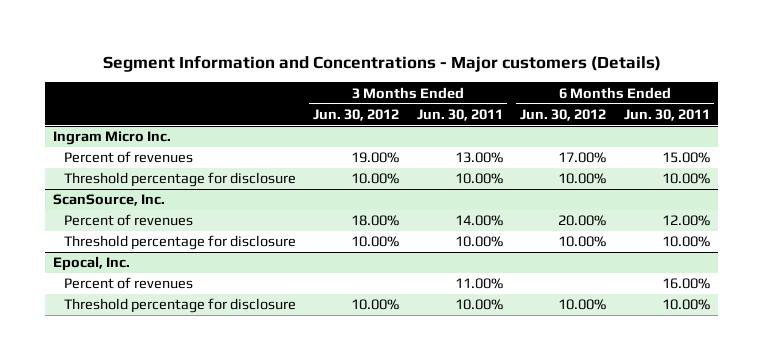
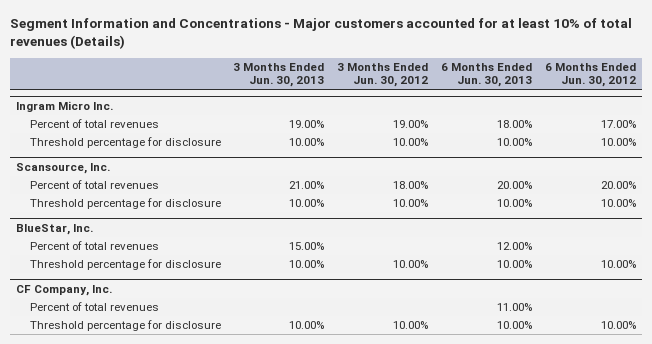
[102,54,661,72] Segment Information and Concentrations - Major customers (Details) -> [9,17,632,49] Segment Information and Concentrations - Major customers accounted for at least 10% of total revenues (Details)
[416,108,503,121] Jun. 30, 2011 -> none
[623,108,710,121] Jun. 30, 2011 -> none
none -> [233,62,325,88] 3 Months Ended Jun. 30, 2013
none -> [440,62,532,88] 6 Months Ended Jun. 30, 2013
[64,151,194,164] Percent of revenues -> [29,119,159,129] Percent of total revenues
[53,194,166,207] ScanSource, Inc. -> [16,162,111,174] Scansource, Inc.
[64,214,194,227] Percent of revenues -> [29,180,159,190] Percent of total revenues
[53,256,131,272] Epocal, Inc. -> none
none -> [16,223,94,235] BlueStar, Inc.
[64,277,194,290] Percent of revenues -> [29,241,159,251] Percent of total revenues
none -> [16,284,113,296] CF Company, Inc.
none -> [29,302,159,312] Percent of total revenues
none -> [29,320,221,332] Threshold percentage for disclosure

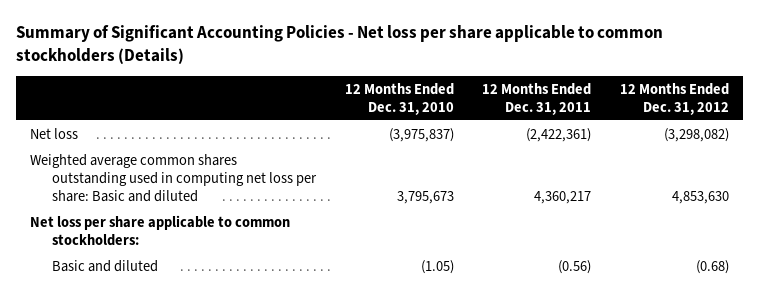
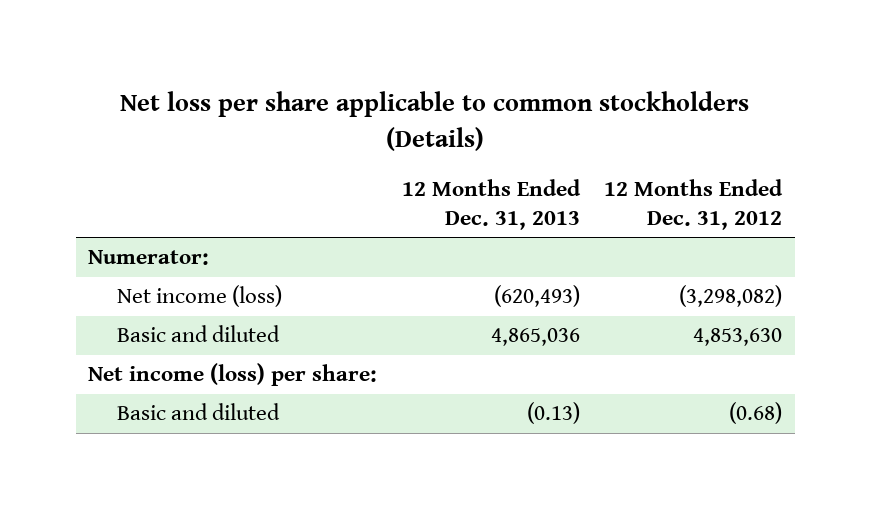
[15,25,663,65] Summary of Significant Accounting Policies - Net loss per share applicable to common stockholders (Details) -> [120,91,750,151] Net loss per share applicable to common stockholders (Details)
[344,82,454,115] 12 Months Ended Dec. 31, 2010 -> none
[482,82,592,115] 12 Months Ended Dec. 31, 2011 -> none
none -> [401,178,581,230] 12 Months Ended Dec. 31, 2013
none -> [88,250,210,266] Numerator:
[29,127,78,139] Net loss -> [117,285,283,308] Net income (loss)
[29,153,318,202] Weighted average common shares outstanding used in computing net loss per share: Basic and diluted -> [117,325,281,343] Basic and diluted
[29,214,290,246] Net loss per share applicable to common stockholders: -> [88,363,378,387] Net income (loss) per share:

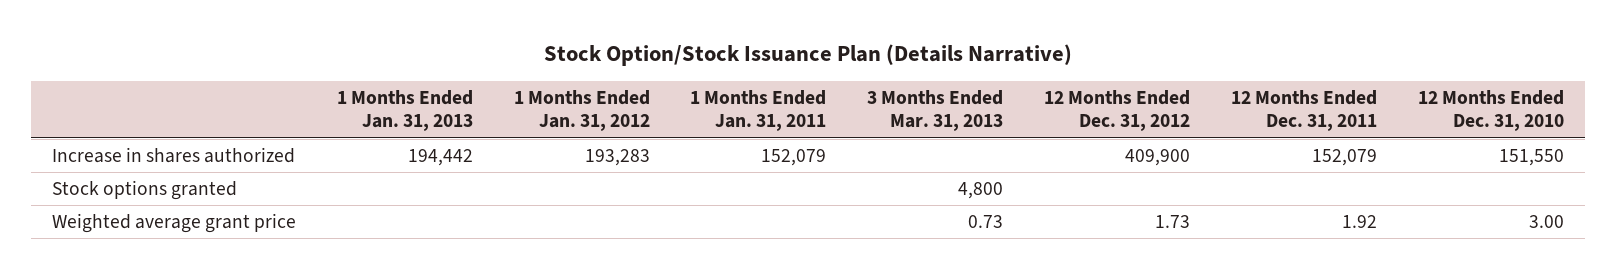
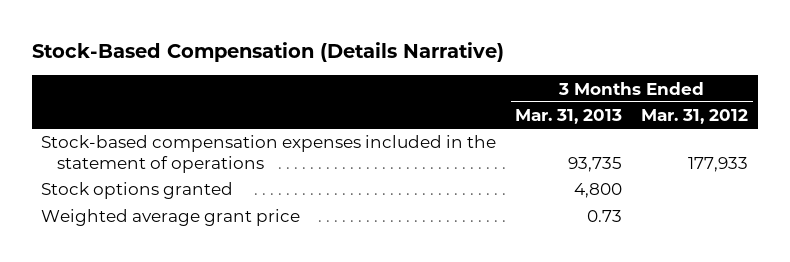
[543,44,1072,67] Stock Option/Stock Issuance Plan (Details Narrative) -> [31,42,504,63] Stock-Based Compensation (Details Narrative)
[336,89,473,132] 1 Months Ended Jan. 31, 2013 -> none
[513,89,650,132] 1 Months Ended Jan. 31, 2012 -> none
[690,89,827,132] 1 Months Ended Jan. 31, 2011 -> none
[1044,89,1191,132] 12 Months Ended Dec. 31, 2012 -> none
[1231,89,1378,132] 12 Months Ended Dec. 31, 2011 -> none
[1418,89,1565,132] 12 Months Ended Dec. 31, 2010 -> none
none -> [641,109,749,125] Mar. 31, 2012
[51,147,295,164] Increase in shares authorized -> none
none -> [41,135,497,173] Stock-based compensation expenses included in the statement of operations

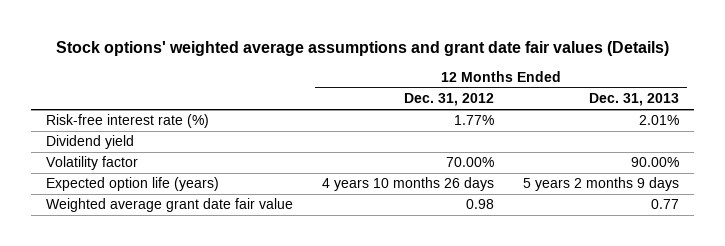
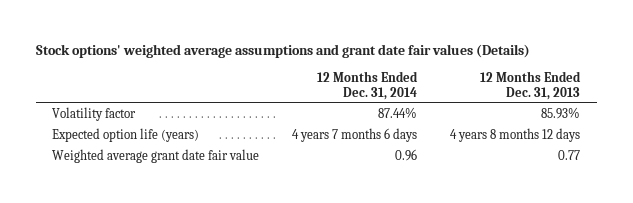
[404,93,495,107] Dec. 31, 2012 -> none
none -> [317,71,419,100] 12 Months Ended Dec. 31, 2014
[45,114,209,129] Risk-free interest rate (%) -> none
[45,135,134,150] Dividend yield -> none
[631,157,680,168] 90.00% -> [541,107,581,120] 85.93%
[523,177,680,192] 5 years 2 months 9 days -> [450,128,581,143] 4 years 8 months 12 days

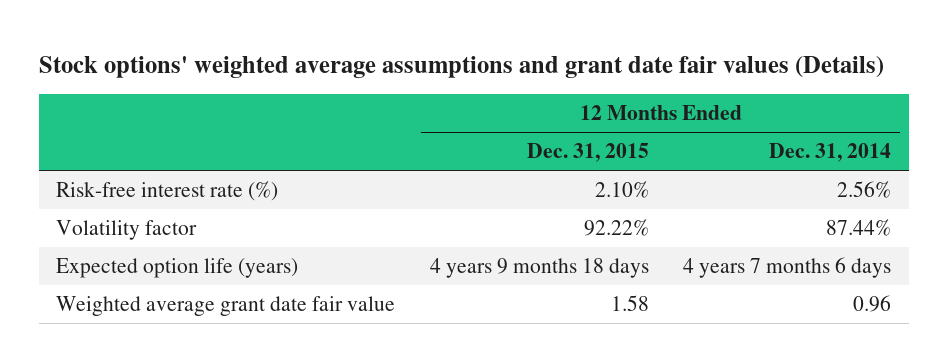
[480,71,582,100] 12 Months Ended Dec. 31, 2013 -> none
none -> [526,143,649,163] Dec. 31, 2015
none -> [56,181,279,202] Risk-free interest rate (%)

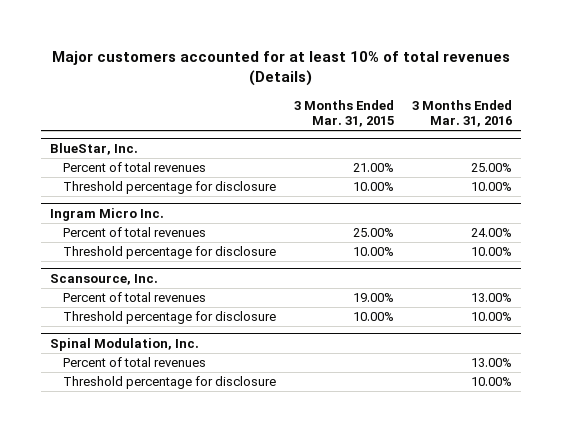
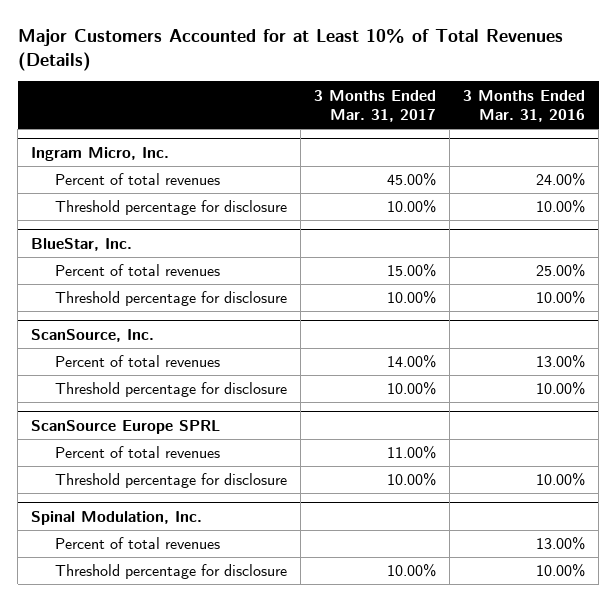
[51,50,510,87] Major customers accounted for at least 10% of total revenues (Details) -> [17,28,563,71] Major Customers Accounted for at Least 10% of Total Revenues (Details)
[293,99,394,128] 3 Months Ended Mar. 31, 2015 -> none
none -> [314,89,437,123] 3 Months Ended Mar. 31, 2017
none -> [31,146,170,161] Ingram Micro, Inc.
none -> [55,173,221,186] Percent of total revenues
none -> [55,200,288,216] Threshold percentage for disclosure
[50,208,165,222] Ingram Micro Inc. -> none
[62,227,206,238] Percent of total revenues -> none
[62,246,276,260] Threshold percentage for disclosure -> none
[50,274,159,286] Scansource, Inc. -> [31,328,155,342] ScanSource, Inc.
none -> [31,419,221,434] ScanSource Europe SPRL
none -> [55,446,221,459] Percent of total revenues
none -> [55,473,288,489] Threshold percentage for disclosure

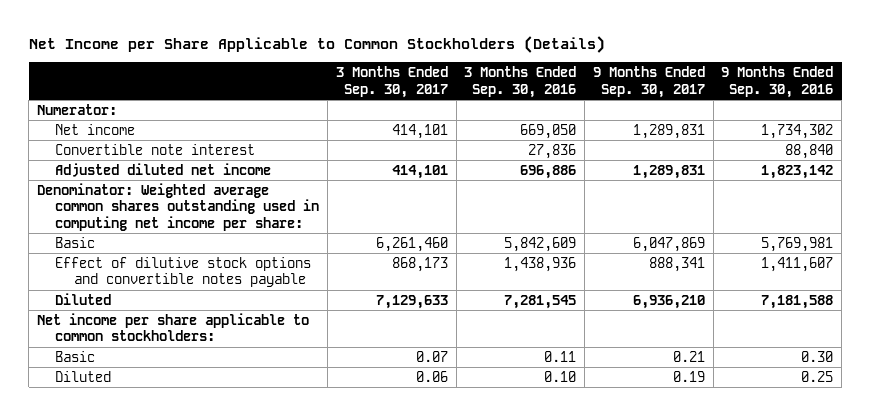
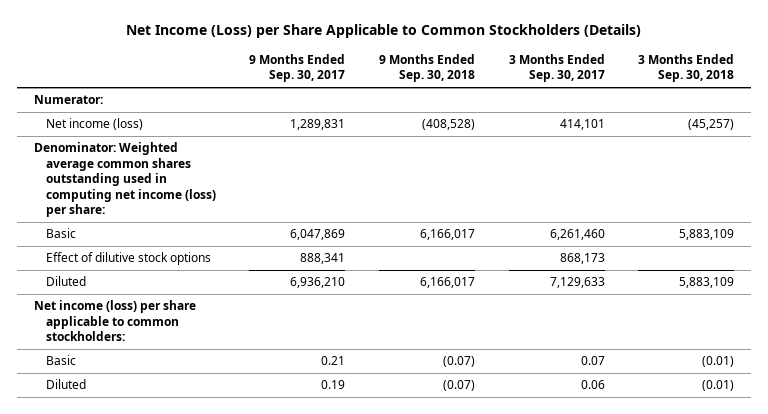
[28,36,605,54] Net Income per Share Applicable to Common Stockholders (Details) -> [125,24,641,39] Net Income (Loss) per Share Applicable to Common Stockholders (Details)
[464,66,577,98] 3 Months Ended Sep. 30, 2016 -> none
[721,66,834,98] 9 Months Ended Sep. 30, 2016 -> none
none -> [378,53,475,83] 9 Months Ended Sep. 30, 2018
none -> [638,53,735,83] 3 Months Ended Sep. 30, 2018
[55,143,256,155] Convertible note interest -> none
[55,162,272,177] Adjusted diluted net income -> none
[55,123,136,135] Net income -> [45,118,143,131] Net income (loss)
[36,182,320,231] Denominator: Weighted average common shares outstanding used in computing net income per share: -> [33,142,216,217] Denominator: Weighted average common shares outstanding used in computing net income (loss) per share:
[55,256,312,288] Effect of dilutive stock options and convertible notes payable -> [45,252,211,266] Effect of dilutive stock options
[36,312,309,342] Net income per share applicable to common stockholders: -> [33,300,196,342] Net income (loss) per share applicable to common stockholders:

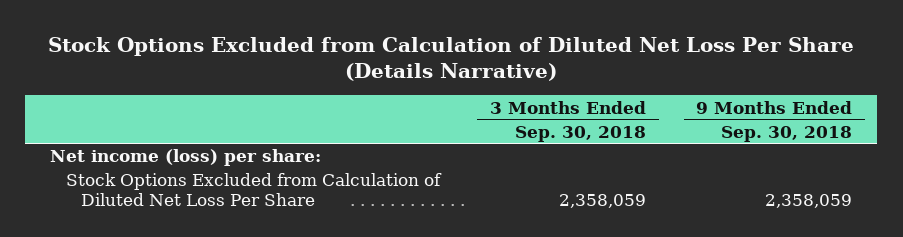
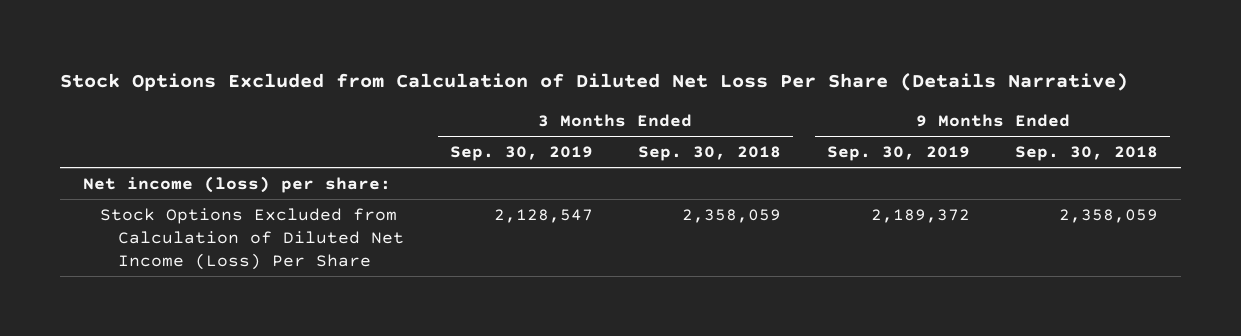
none -> [449,145,593,161] Sep. 30, 2019
none -> [826,145,970,161] Sep. 30, 2019
[65,173,442,207] Stock Options Excluded from Calculation of Diluted Net Loss Per Share -> [100,207,405,270] Stock Options Excluded from Calculation of Diluted Net Income (Loss) Per Share

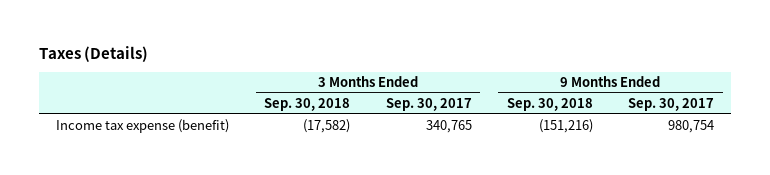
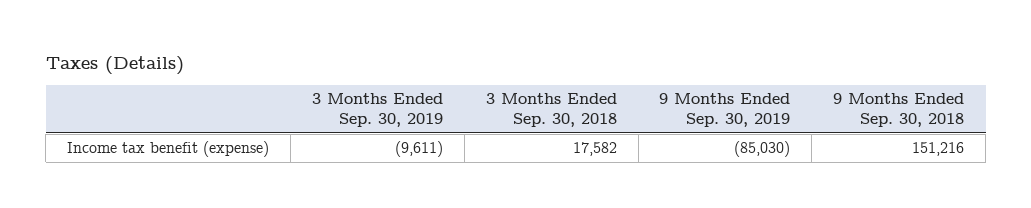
[385,97,472,111] Sep. 30, 2017 -> none
[627,97,714,111] Sep. 30, 2017 -> none
none -> [311,93,443,127] 3 Months Ended Sep. 30, 2019
none -> [659,93,791,127] 9 Months Ended Sep. 30, 2019
[56,119,230,134] Income tax expense (benefit) -> [67,141,270,158] Income tax benefit (expense)
[303,119,351,134] (17,582) -> [572,142,617,157] 17,582
[538,119,593,134] (151,216) -> [912,142,965,157] 151,216

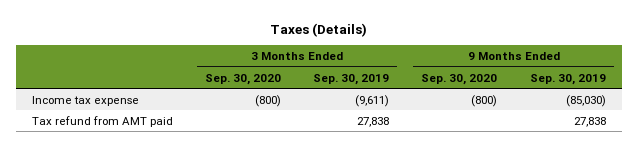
[485,93,617,127] 3 Months Ended Sep. 30, 2018 -> none
[833,93,965,127] 9 Months Ended Sep. 30, 2018 -> none
none -> [204,73,281,85] Sep. 30, 2020
none -> [421,73,498,85] Sep. 30, 2020
[67,141,270,158] Income tax benefit (expense) -> [31,95,139,106] Income tax expense
none -> [31,115,173,127] Tax refund from AMT paid

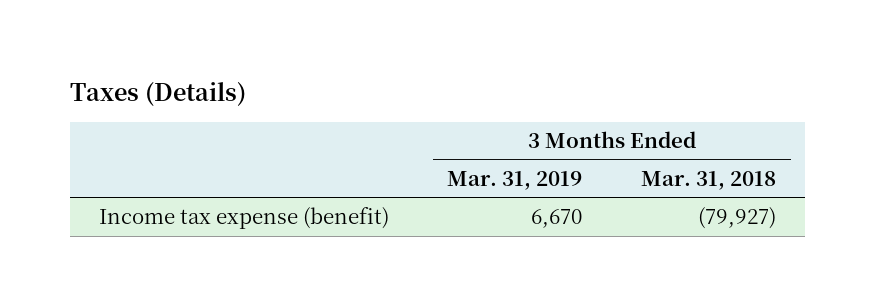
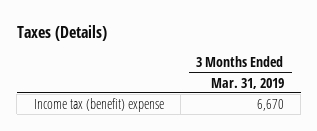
[640,171,776,191] Mar. 31, 2018 -> none
[98,207,389,230] Income tax expense (benefit) -> [33,98,164,113] Income tax (benefit) expense

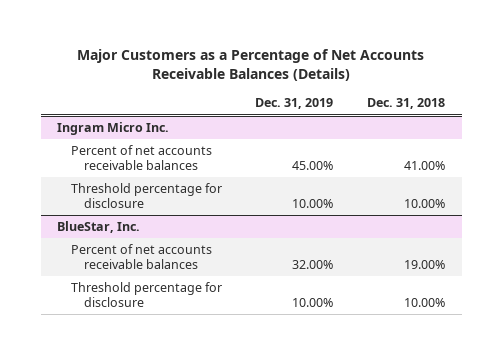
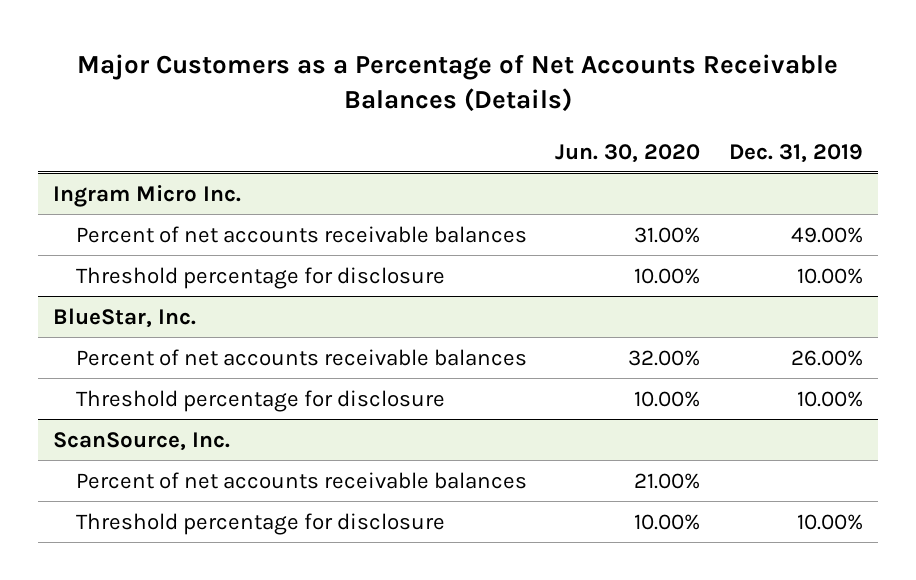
[366,98,445,110] Dec. 31, 2018 -> none
none -> [555,143,701,163] Jun. 30, 2020
[292,161,334,171] 45.00% -> [791,226,864,243] 49.00%
[292,260,334,270] 32.00% -> [791,349,864,366] 26.00%
none -> [52,431,230,451] ScanSource, Inc.
none -> [75,471,527,489] Percent of net accounts receivable balances
none -> [75,512,445,535] Threshold percentage for disclosure

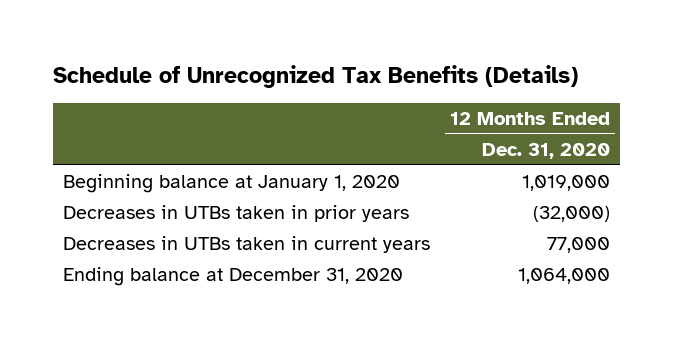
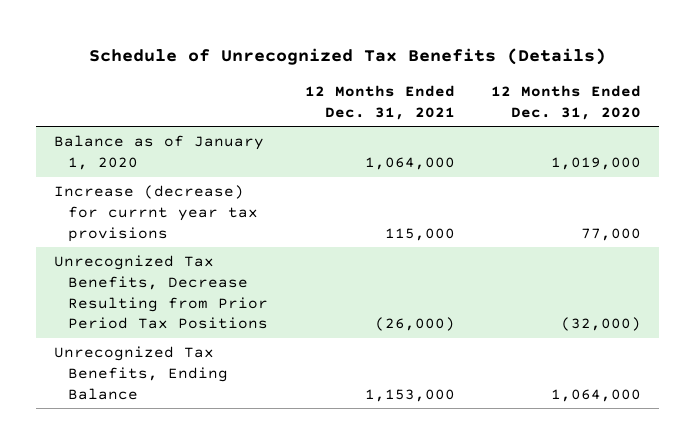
none -> [304,84,455,120] 12 Months Ended Dec. 31, 2021
[63,236,431,254] Decreases in UTBs taken in current years -> none
[63,174,401,194] Beginning balance at January 1, 2020 -> [54,135,265,170] Balance as of January 1, 2020
none -> [54,185,259,242] Increase (decrease) for currnt year tax provisions
[63,205,410,223] Decreases in UTBs taken in prior years -> [54,255,269,330] Unrecognized Tax Benefits, Decrease Resulting from Prior Period Tax Positions
[63,267,404,287] Ending balance at December 31, 2020 -> [54,346,229,400] Unrecognized Tax Benefits, Ending Balance

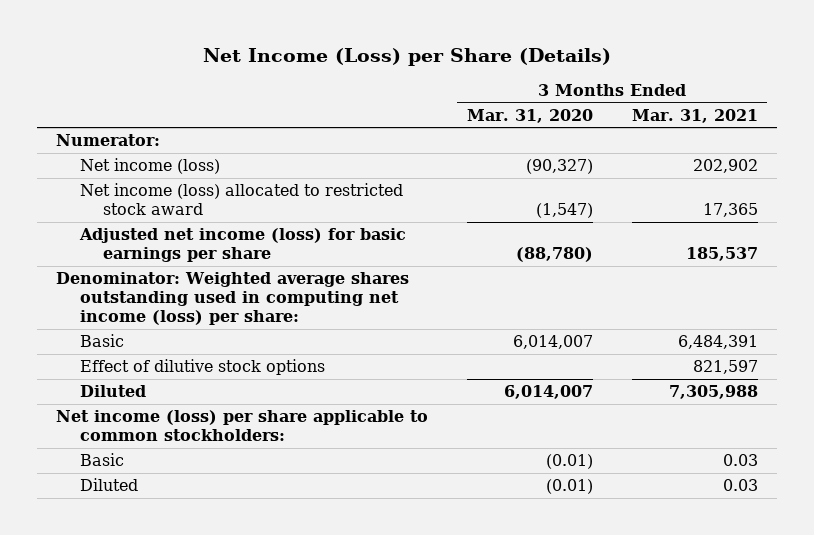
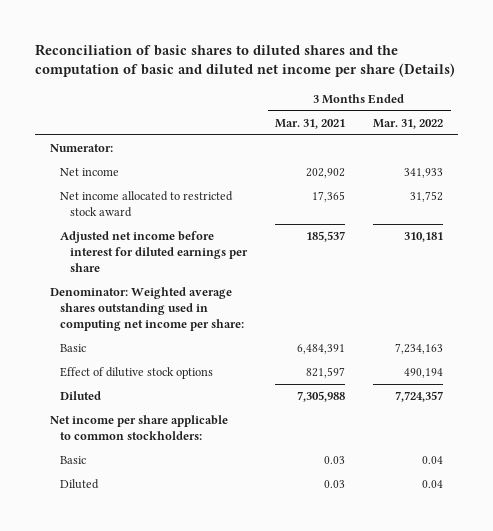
[202,47,611,66] Net Income (Loss) per Share (Details) -> [35,43,456,77] Reconciliation of basic shares to diluted shares and the computation of basic and diluted net income per share (Details)
[466,108,593,123] Mar. 31, 2020 -> none
none -> [373,118,444,129] Mar. 31, 2022
[79,158,220,175] Net income (loss) -> [59,168,119,177] Net income
[79,183,403,216] Net income (loss) allocated to restricted stock award -> [59,191,233,217] Net income allocated to restricted stock award
[78,228,406,263] Adjusted net income (loss) for basic earnings per share -> [59,231,248,272] Adjusted net income before interest for diluted earnings per share
[56,272,410,326] Denominator: Weighted average shares outstanding used in computing net income (loss) per share: -> [49,287,244,331] Denominator: Weighted average shares outstanding used in computing net income per share:
[56,410,429,442] Net income (loss) per share applicable to common stockholders: -> [49,415,228,440] Net income per share applicable to common stockholders:

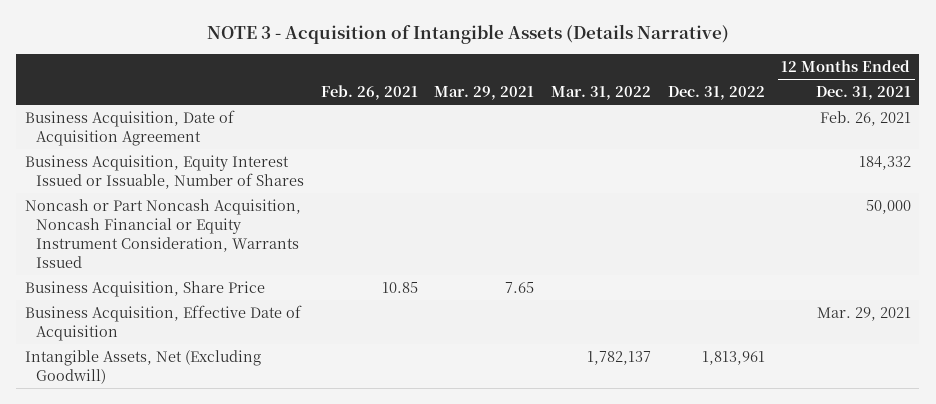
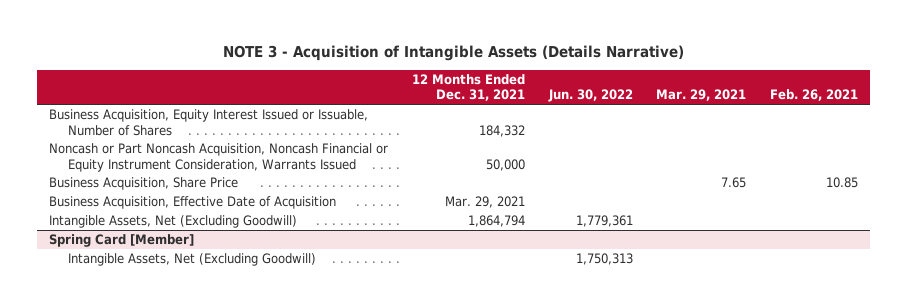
[551,85,652,100] Mar. 31, 2022 -> none
[668,85,766,100] Dec. 31, 2022 -> none
none -> [547,89,633,103] Jun. 30, 2022
[24,109,235,146] Business Acquisition, Date of Acquisition Agreement -> none
none -> [49,215,298,229] Intangible Assets, Net (Excluding Goodwill)
none -> [49,234,195,248] Spring Card [Member]

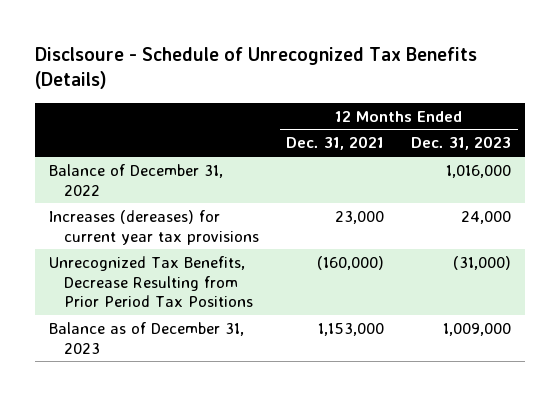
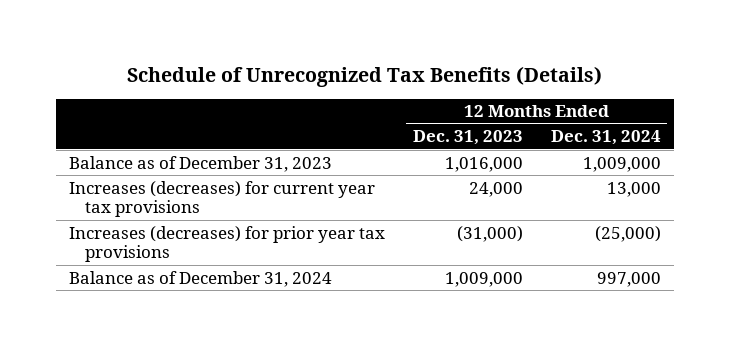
[35,46,478,90] Disclsoure - Schedule of Unrecognized Tax Benefits (Details) -> [127,65,603,87] Schedule of Unrecognized Tax Benefits (Details)
[286,136,385,151] Dec. 31, 2021 -> none
none -> [550,130,661,146] Dec. 31, 2024
[48,163,223,196] Balance of December 31, 2022 -> [69,155,333,172] Balance as of December 31, 2023
[48,209,260,245] Increases (dereases) for current year tax provisions -> [69,180,376,218] Increases (decreases) for current year tax provisions
[48,255,254,308] Unrecognized Tax Benefits, Decrease Resulting from Prior Period Tax Positions -> [69,225,386,263] Increases (decreases) for prior year tax provisions
[48,321,244,354] Balance as of December 31, 2023 -> [69,270,333,287] Balance as of December 31, 2024

